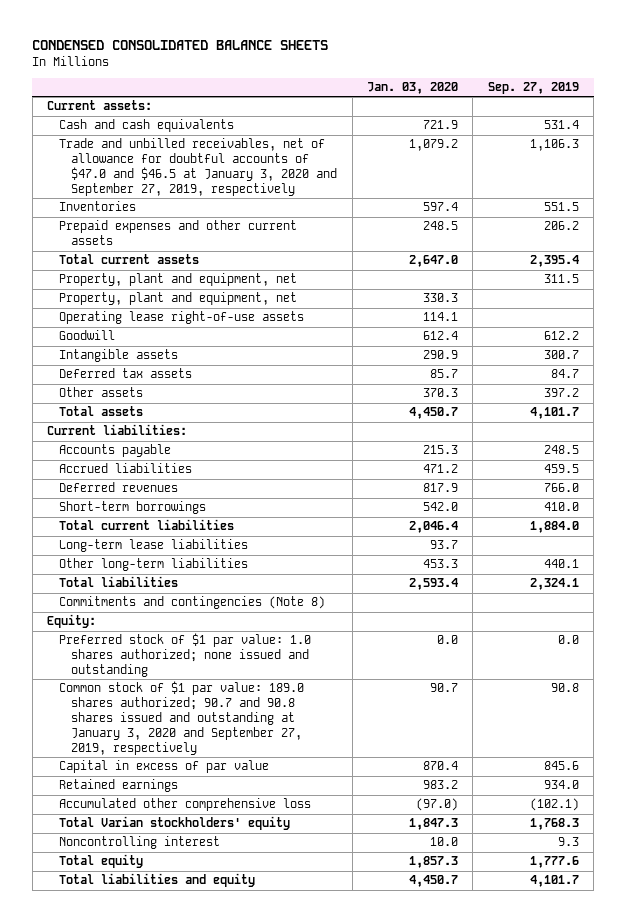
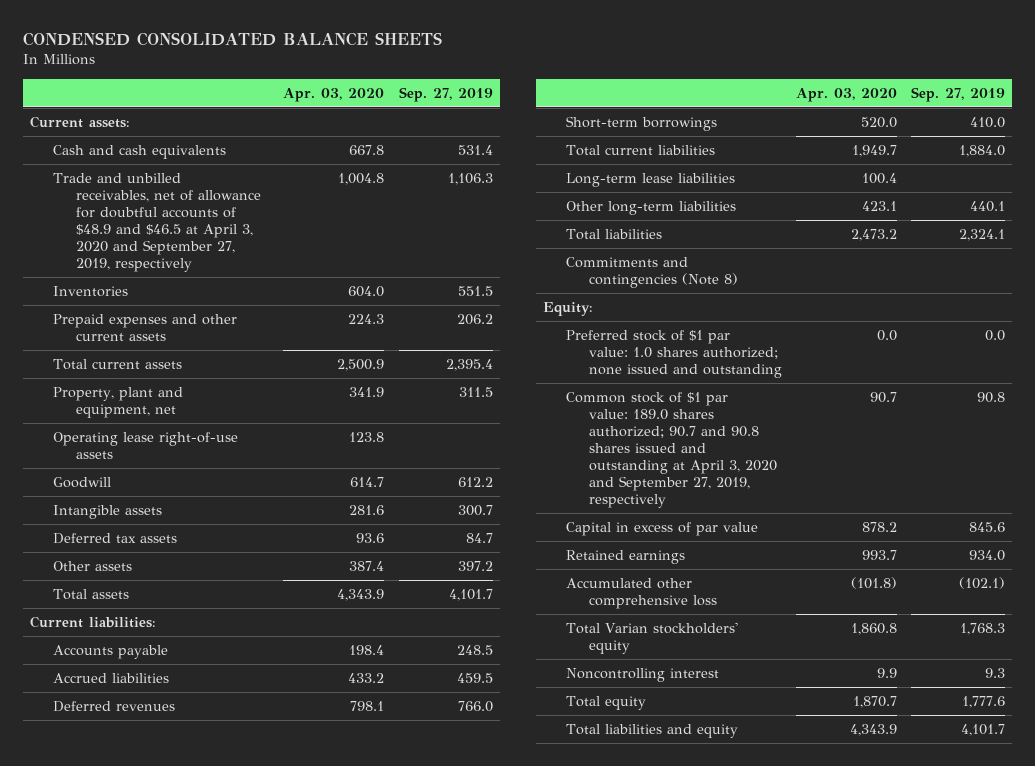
[367,82,459,95] Jan. 03, 2020 -> none
none -> [283,87,385,102] Apr. 03, 2020
[59,138,338,197] Trade and unbilled receivables, net of allowance for doubtful accounts of $47.0 and $46.5 at January 3, 2020 and September 27, 2019, respectively -> [52,172,261,272] Trade and unbilled receivables, net of allowance for doubtful accounts of $48.9 and $46.5 at April 3, 2020 and September 27, 2019, respectively
[59,292,298,306] Property, plant and equipment, net -> none
[59,681,305,756] Common stock of $1 par value: 189.0 shares authorized; 90.7 and 90.8 shares issued and outstanding at January 3, 2020 and September 27, 2019, respectively -> [565,391,777,508] Common stock of $1 par value: 189.0 shares authorized; 90.7 and 90.8 shares issued and outstanding at April 3, 2020 and September 27, 2019, respectively

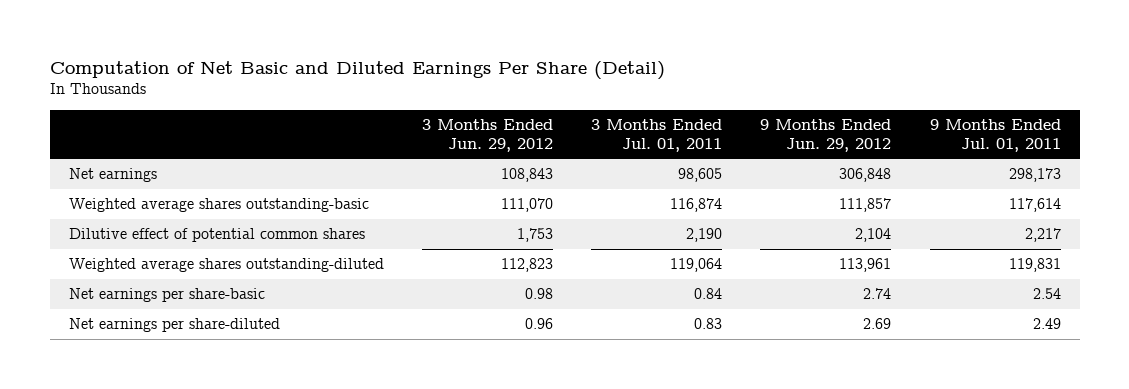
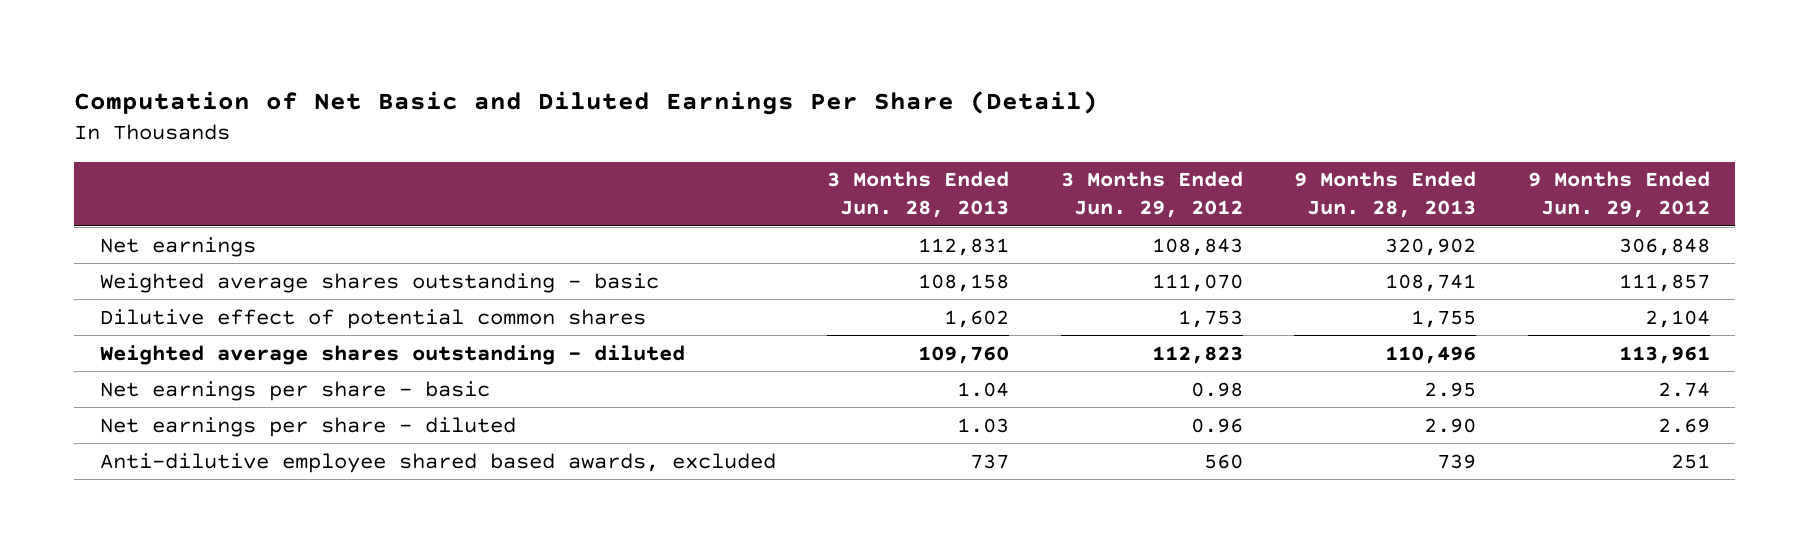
[591,119,723,152] 3 Months Ended Jul. 01, 2011 -> none
[929,119,1061,152] 9 Months Ended Jul. 01, 2011 -> none
none -> [827,171,1010,219] 3 Months Ended Jun. 28, 2013
none -> [1294,171,1477,219] 9 Months Ended Jun. 28, 2013
[68,198,369,213] Weighted average shares outstanding-basic -> [99,272,659,293] Weighted average shares outstanding - basic
[68,258,384,273] Weighted average shares outstanding-diluted -> [99,344,685,365] Weighted average shares outstanding - diluted
[68,288,265,303] Net earnings per share-basic -> [99,380,490,401] Net earnings per share - basic
[68,318,280,333] Net earnings per share-diluted -> [99,416,516,437] Net earnings per share - diluted
none -> [99,452,776,473] Anti-dilutive employee shared based awards, excluded

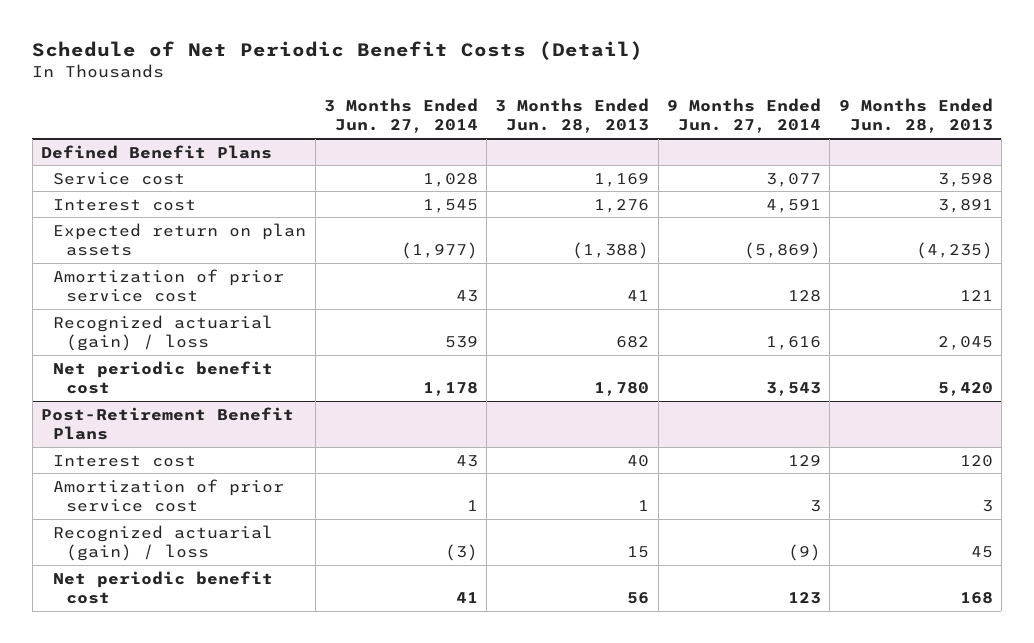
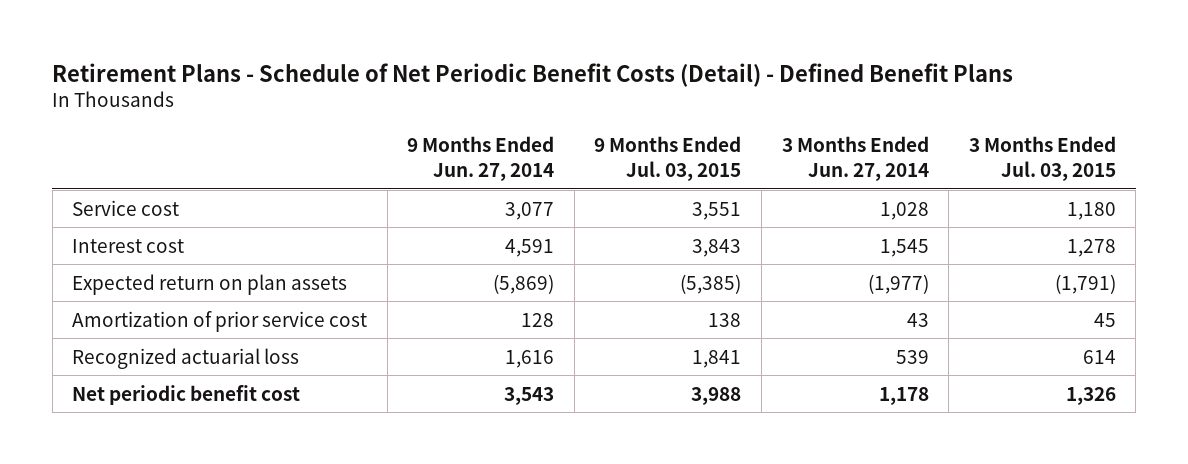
[32,41,644,61] Schedule of Net Periodic Benefit Costs (Detail) -> [52,62,1014,87] Retirement Plans - Schedule of Net Periodic Benefit Costs (Detail) - Defined Benefit Plans
[495,98,650,134] 3 Months Ended Jun. 28, 2013 -> none
[838,98,993,134] 9 Months Ended Jun. 28, 2013 -> none
none -> [594,136,742,181] 9 Months Ended Jul. 03, 2015
none -> [968,136,1116,181] 3 Months Ended Jul. 03, 2015
[40,144,272,159] Defined Benefit Plans -> none
[53,314,274,351] Recognized actuarial (gain) / loss -> [72,347,300,369] Recognized actuarial loss
[40,406,294,440] Post-Retirement Benefit Plans -> none
[53,454,197,467] Interest cost -> none
[53,478,285,512] Amortization of prior service cost -> none
[53,524,274,561] Recognized actuarial (gain) / loss -> none
[53,570,274,604] Net periodic benefit cost -> none

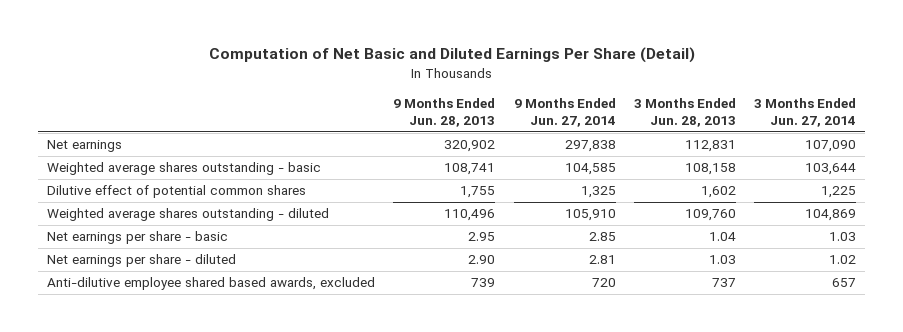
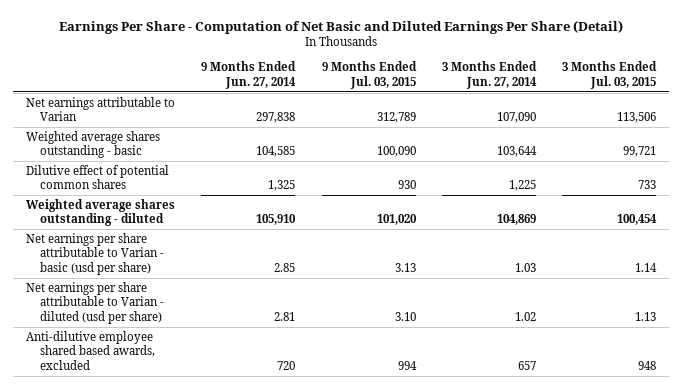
[208,47,695,64] Computation of Net Basic and Diluted Earnings Per Share (Detail) -> [59,19,624,34] Earnings Per Share - Computation of Net Basic and Diluted Earnings Per Share (Detail)
[393,97,496,128] 9 Months Ended Jun. 28, 2013 -> none
[633,97,736,128] 3 Months Ended Jun. 28, 2013 -> none
none -> [321,61,417,89] 9 Months Ended Jul. 03, 2015
none -> [562,61,658,89] 3 Months Ended Jul. 03, 2015
[47,140,123,153] Net earnings -> [26,97,176,122] Net earnings attributable to Varian
[47,231,229,245] Net earnings per share - basic -> [26,233,165,275] Net earnings per share attributable to Varian - basic (usd per share)
[47,254,237,268] Net earnings per share - diluted -> [26,282,165,324] Net earnings per share attributable to Varian - diluted (usd per share)

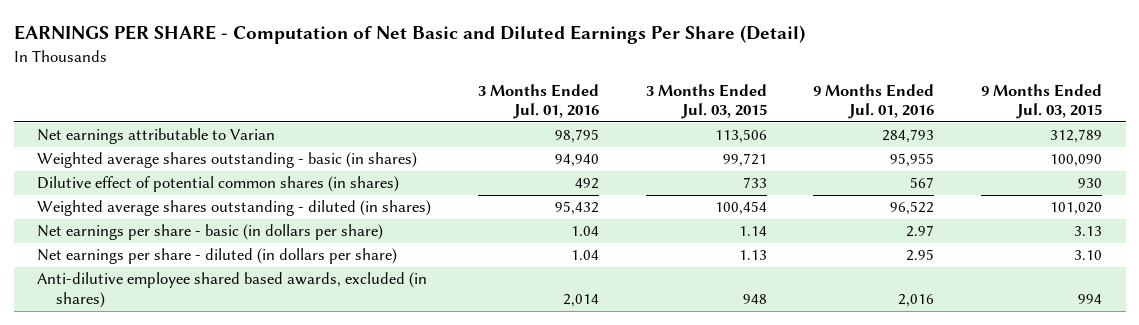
[59,19,624,34] Earnings Per Share - Computation of Net Basic and Diluted Earnings Per Share (Detail) -> [13,25,805,45] EARNINGS PER SHARE - Computation of Net Basic and Diluted Earnings Per Share (Detail)
[201,61,297,89] 9 Months Ended Jun. 27, 2014 -> none
[441,61,537,89] 3 Months Ended Jun. 27, 2014 -> none
none -> [477,83,599,120] 3 Months Ended Jul. 01, 2016
none -> [813,83,935,120] 9 Months Ended Jul. 01, 2016
[26,131,161,159] Weighted average shares outstanding - basic -> [37,152,418,169] Weighted average shares outstanding - basic (in shares)
[26,165,170,190] Dilutive effect of potential common shares -> [37,176,400,193] Dilutive effect of potential common shares (in shares)
[26,199,176,227] Weighted average shares outstanding - diluted -> [37,200,432,217] Weighted average shares outstanding - diluted (in shares)
[26,233,165,275] Net earnings per share attributable to Varian - basic (usd per share) -> [37,224,384,241] Net earnings per share - basic (in dollars per share)
[26,282,165,324] Net earnings per share attributable to Varian - diluted (usd per share) -> [37,248,398,265] Net earnings per share - diluted (in dollars per share)
[26,331,156,370] Anti-dilutive employee shared based awards, excluded -> [37,272,428,308] Anti-dilutive employee shared based awards, excluded (in shares)

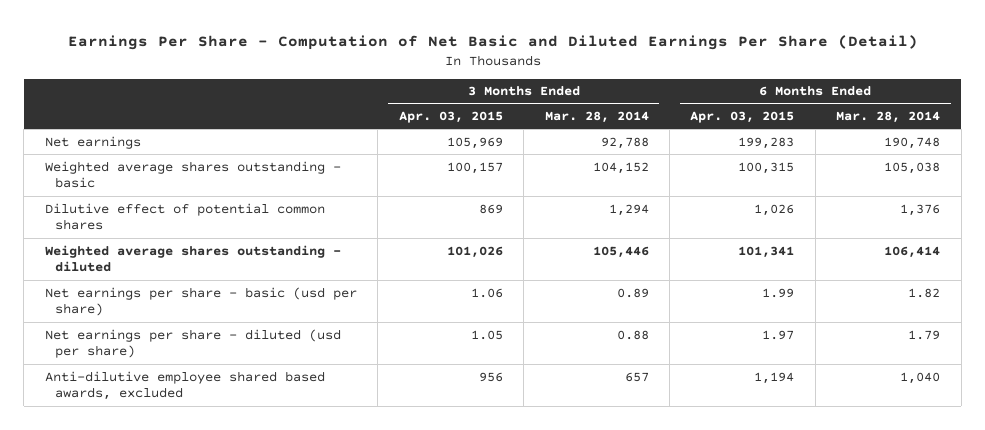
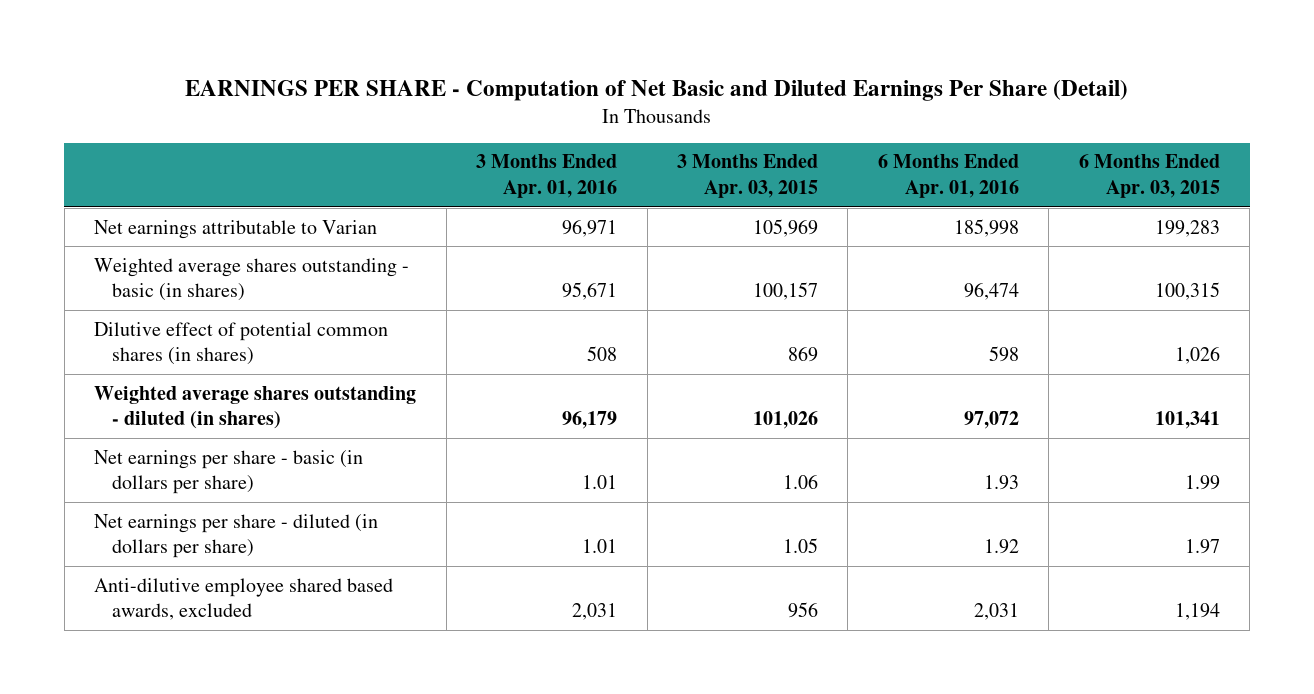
[67,34,918,50] Earnings Per Share - Computation of Net Basic and Diluted Earnings Per Share (Detail) -> [184,79,1128,101] EARNINGS PER SHARE - Computation of Net Basic and Diluted Earnings Per Share (Detail)
[544,110,649,123] Mar. 28, 2014 -> none
[836,110,941,123] Mar. 28, 2014 -> none
none -> [476,154,618,199] 3 Months Ended Apr. 01, 2016
none -> [877,154,1019,199] 6 Months Ended Apr. 01, 2016
[44,135,141,149] Net earnings -> [94,219,378,239] Net earnings attributable to Varian
[44,160,341,189] Weighted average shares outstanding - basic -> [94,257,410,302] Weighted average shares outstanding - basic (in shares)
[44,202,325,231] Dilutive effect of potential common shares -> [94,321,389,366] Dilutive effect of potential common shares (in shares)
[44,244,341,273] Weighted average shares outstanding - diluted -> [94,385,417,430] Weighted average shares outstanding - diluted (in shares)
[44,286,357,317] Net earnings per share - basic (usd per share) -> [94,449,364,495] Net earnings per share - basic (in dollars per share)
[44,328,341,359] Net earnings per share - diluted (usd per share) -> [94,513,379,559] Net earnings per share - diluted (in dollars per share)

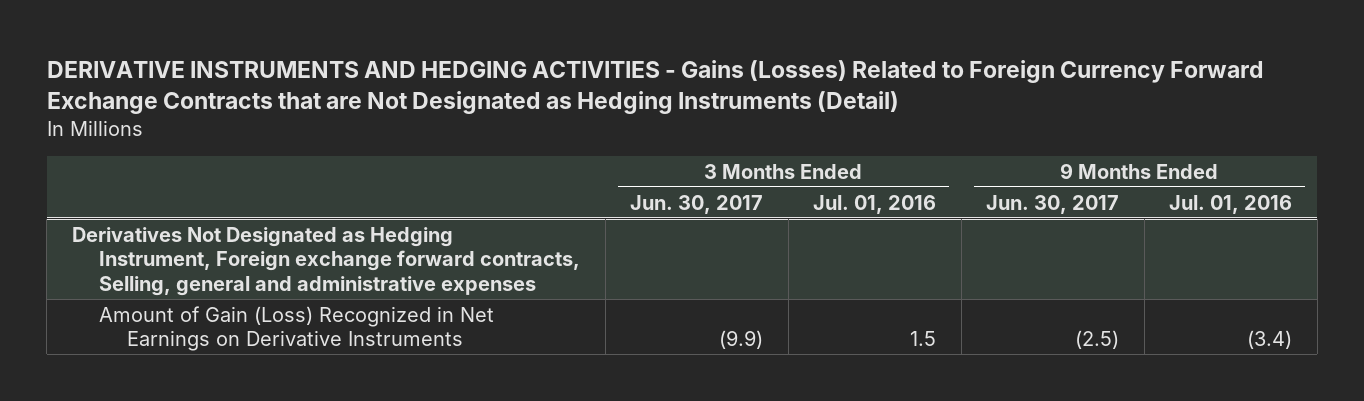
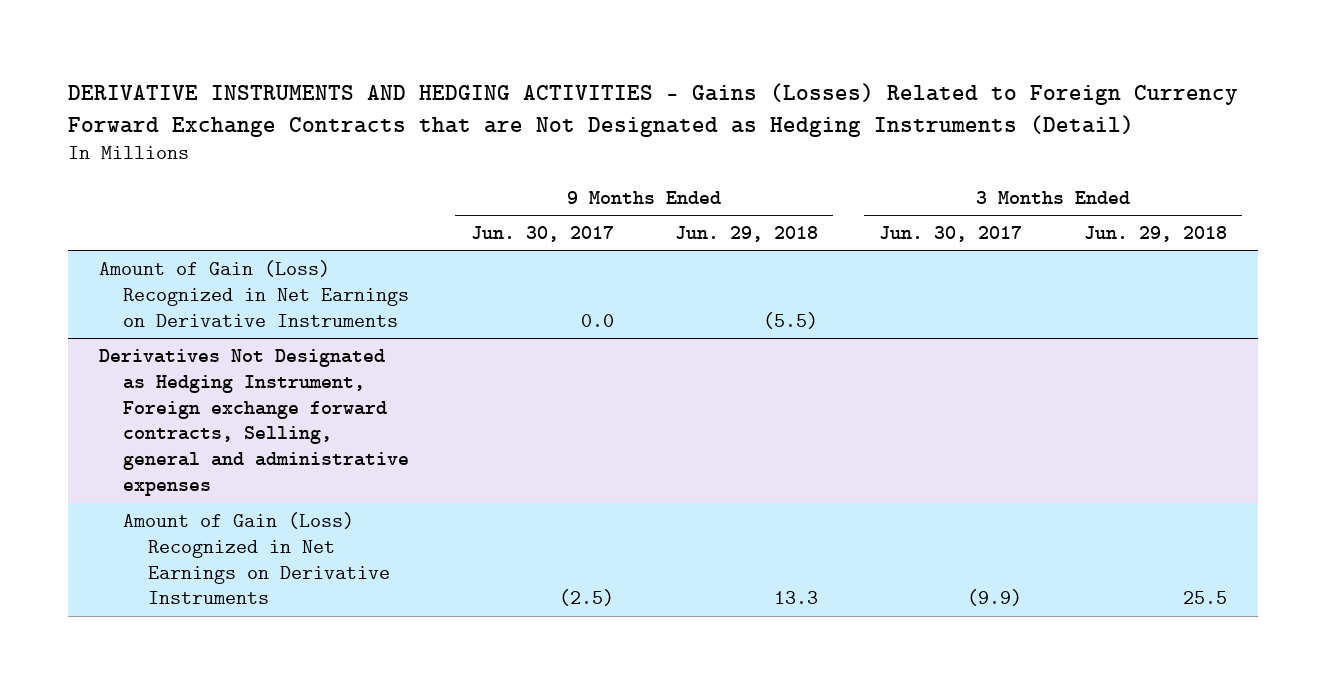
[813,194,937,214] Jul. 01, 2016 -> none
[1169,194,1293,214] Jul. 01, 2016 -> none
none -> [675,225,819,242] Jun. 29, 2018
none -> [1083,225,1227,242] Jun. 29, 2018
none -> [98,259,410,327] Amount of Gain (Loss) Recognized in Net Earnings on Derivative Instruments

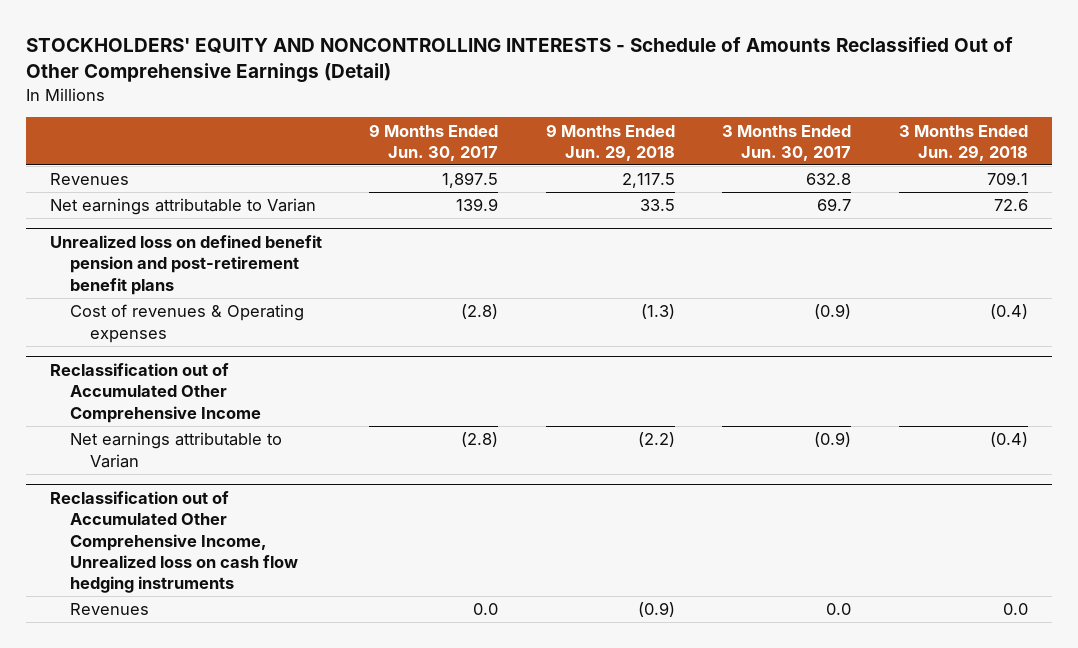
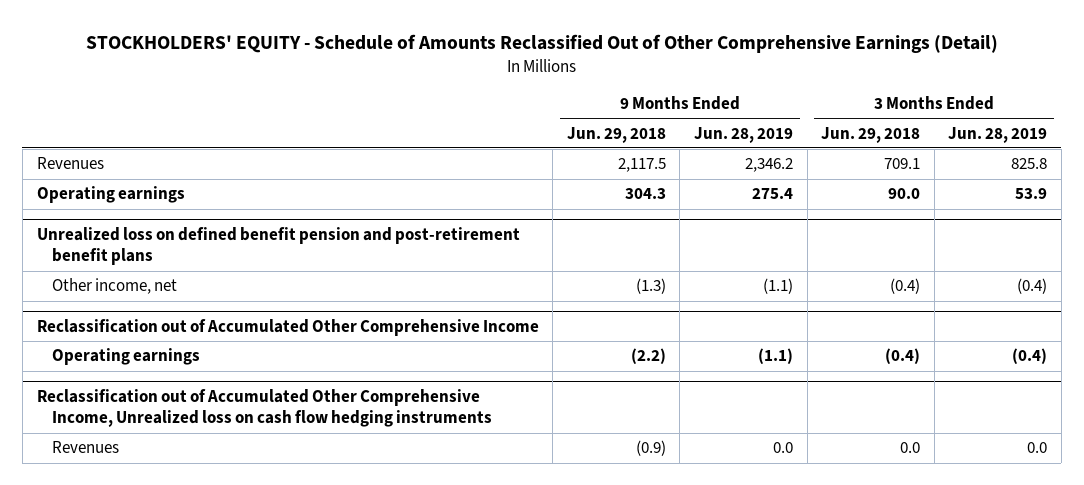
[25,36,1013,83] STOCKHOLDERS' EQUITY AND NONCONTROLLING INTERESTS - Schedule of Amounts Reclassified Out of Other Comprehensive Earnings (Detail) -> [85,33,998,53] STOCKHOLDERS' EQUITY - Schedule of Amounts Reclassified Out of Other Comprehensive Earnings (Detail)
[369,123,499,161] 9 Months Ended Jun. 30, 2017 -> none
[722,124,852,161] 3 Months Ended Jun. 30, 2017 -> none
none -> [693,126,793,143] Jun. 28, 2019
none -> [948,126,1048,143] Jun. 28, 2019
[49,198,316,216] Net earnings attributable to Varian -> none
none -> [36,186,185,204] Operating earnings
[69,304,304,343] Cost of revenues & Operating expenses -> [51,278,177,295] Other income, net
[69,432,282,468] Net earnings attributable to Varian -> [51,348,200,366] Operating earnings

